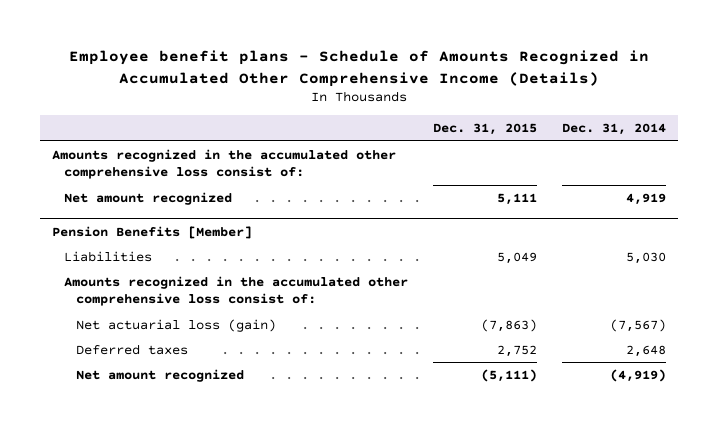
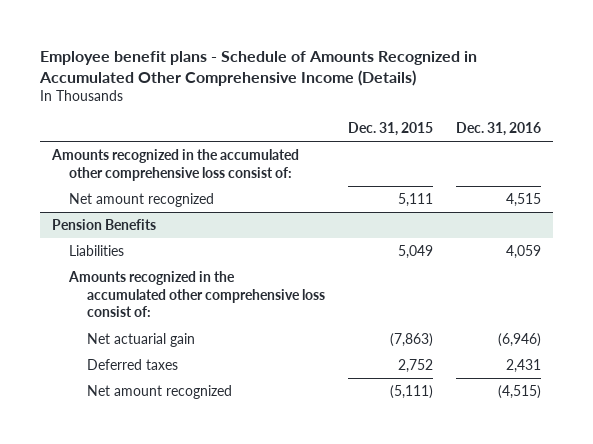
[561,122,666,135] Dec. 31, 2014 -> none
none -> [456,122,542,137] Dec. 31, 2016
[52,225,253,239] Pension Benefits [Member] -> [51,219,156,231] Pension Benefits
[76,318,277,332] Net actuarial loss (gain) -> [86,333,195,348] Net actuarial gain

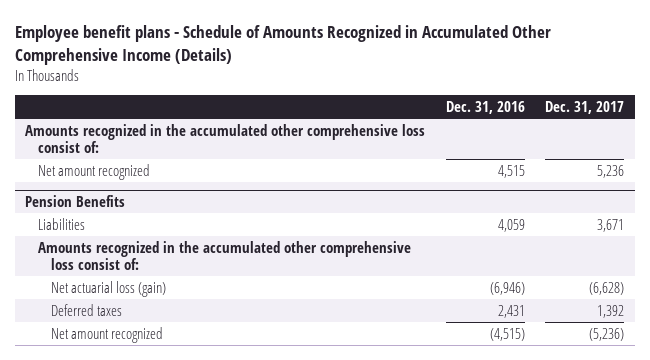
[348,122,434,137] Dec. 31, 2015 -> none
none -> [545,101,625,115] Dec. 31, 2017
[86,333,195,348] Net actuarial gain -> [50,280,166,297] Net actuarial loss (gain)

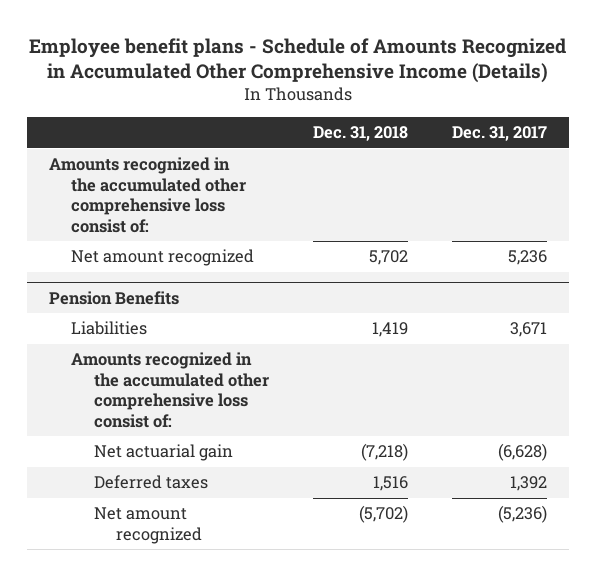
[445,101,525,115] Dec. 31, 2016 -> none
none -> [312,126,408,142] Dec. 31, 2018
[50,280,166,297] Net actuarial loss (gain) -> [93,444,233,462] Net actuarial gain

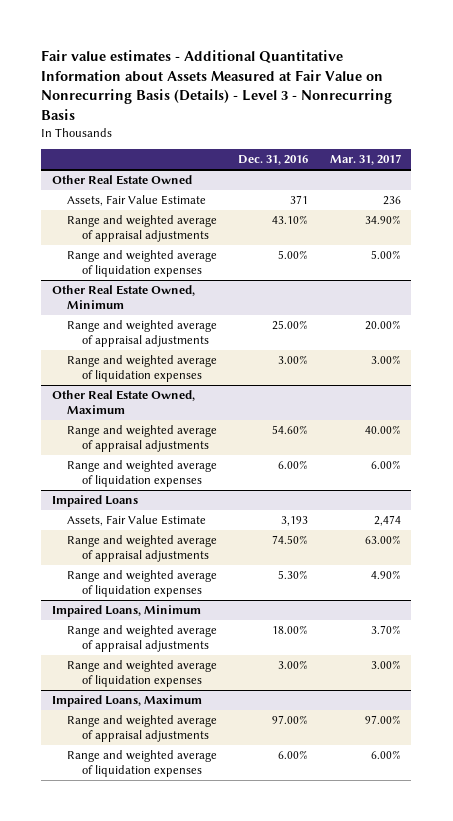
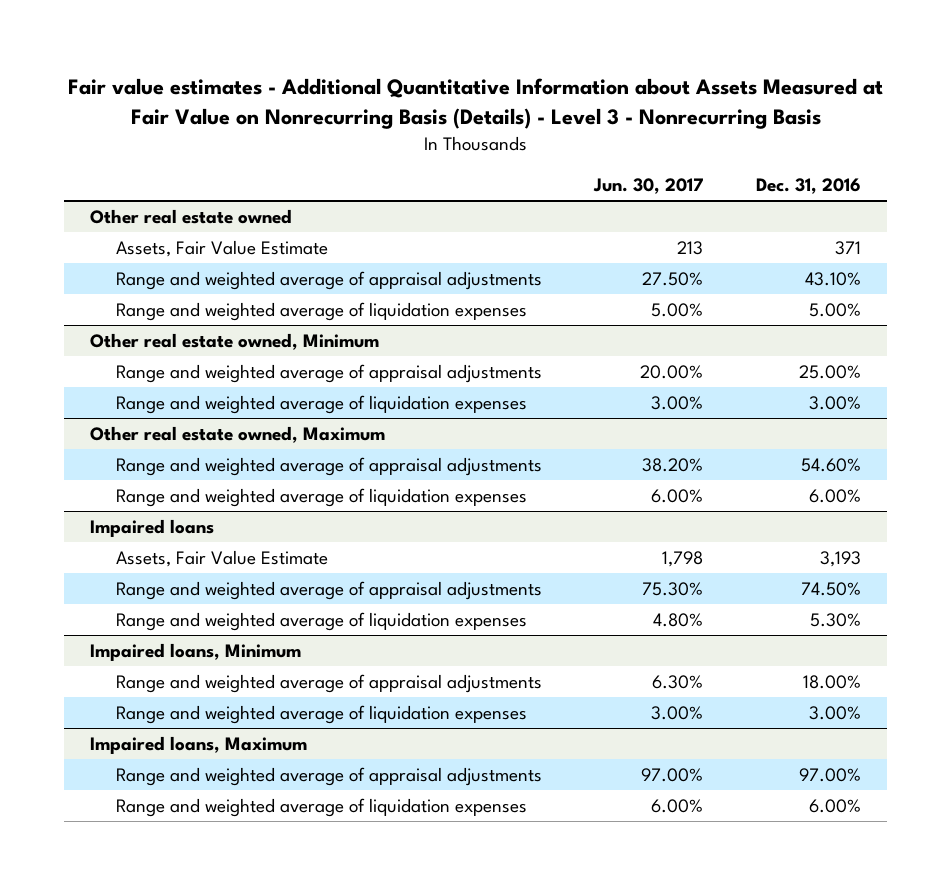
[329,154,401,166] Mar. 31, 2017 -> none
none -> [593,178,704,195] Jun. 30, 2017
[52,175,193,186] Other Real Estate Owned -> [90,208,293,224] Other real estate owned
[52,285,196,309] Other Real Estate Owned, Minimum -> [90,332,380,350] Other real estate owned, Minimum
[52,390,196,414] Other Real Estate Owned, Maximum -> [90,425,386,443] Other real estate owned, Maximum
[52,495,139,508] Impaired Loans -> [90,518,215,537] Impaired loans
[52,605,202,618] Impaired Loans, Minimum -> [90,642,302,661] Impaired loans, Minimum
[52,695,203,708] Impaired Loans, Maximum -> [90,735,308,754] Impaired loans, Maximum

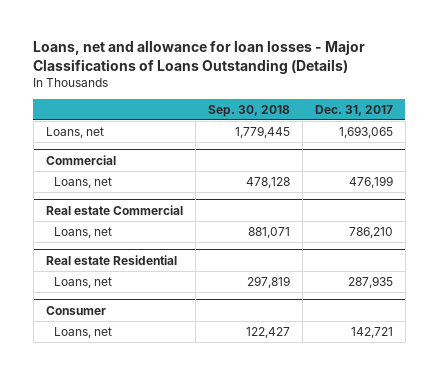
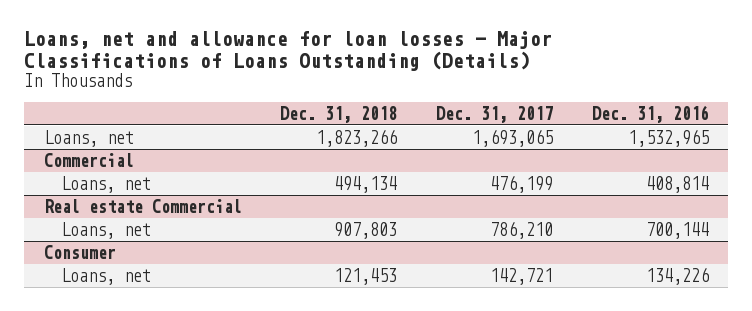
[207,105,290,118] Sep. 30, 2018 -> none
none -> [280,105,398,123] Dec. 31, 2018
none -> [591,104,709,123] Dec. 31, 2016
[45,254,177,265] Real estate Residential -> none
[54,276,113,288] Loans, net -> none

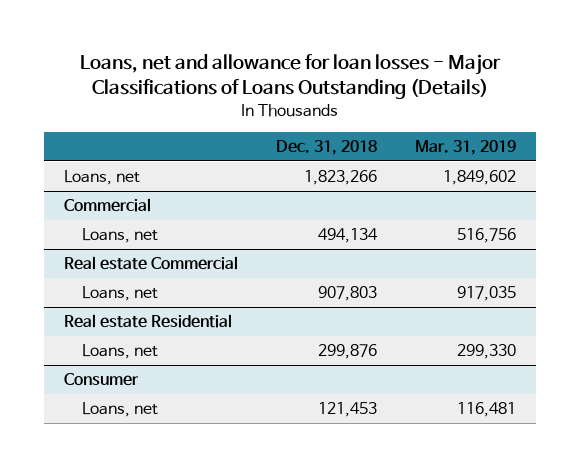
[435,105,553,123] Dec. 31, 2017 -> none
[591,104,709,123] Dec. 31, 2016 -> none
none -> [415,139,517,155] Mar. 31, 2019
none -> [63,314,232,329] Real estate Residential
none -> [82,344,159,360] Loans, net

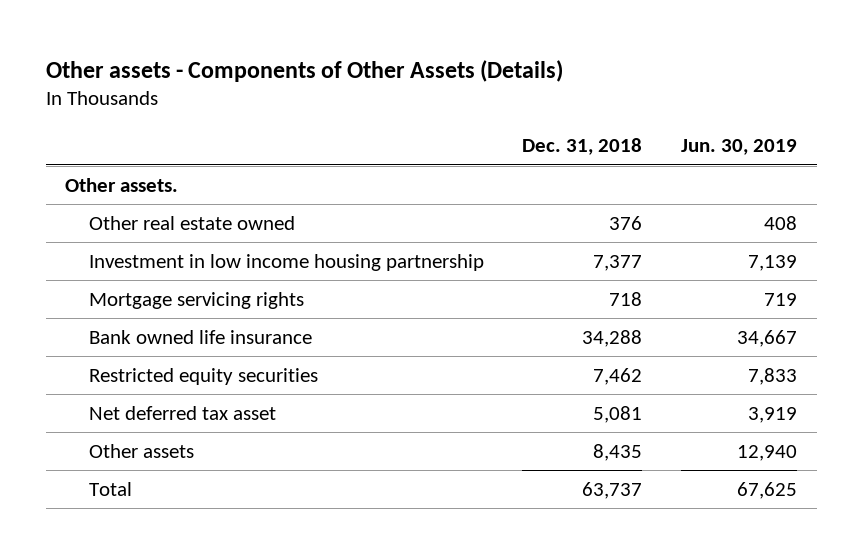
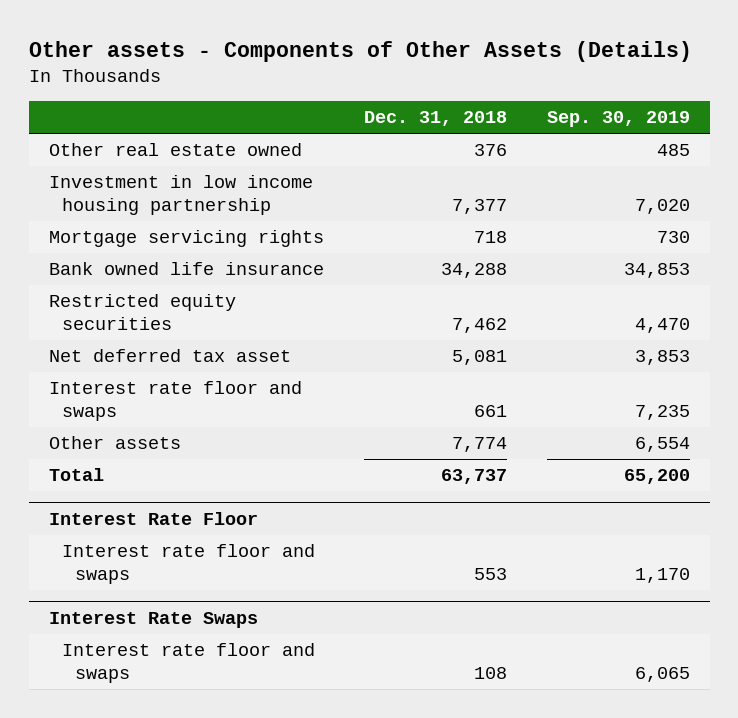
[681,138,798,155] Jun. 30, 2019 -> none
none -> [546,111,690,128] Sep. 30, 2019
[65,177,179,192] Other assets. -> none
none -> [48,381,302,421] Interest rate floor and swaps
[593,443,643,461] 8,435 -> [451,437,507,453] 7,774
none -> [48,511,258,525] Interest Rate Floor
none -> [61,544,315,584] Interest rate floor and swaps
none -> [48,611,258,628] Interest Rate Swaps
none -> [61,643,315,683] Interest rate floor and swaps

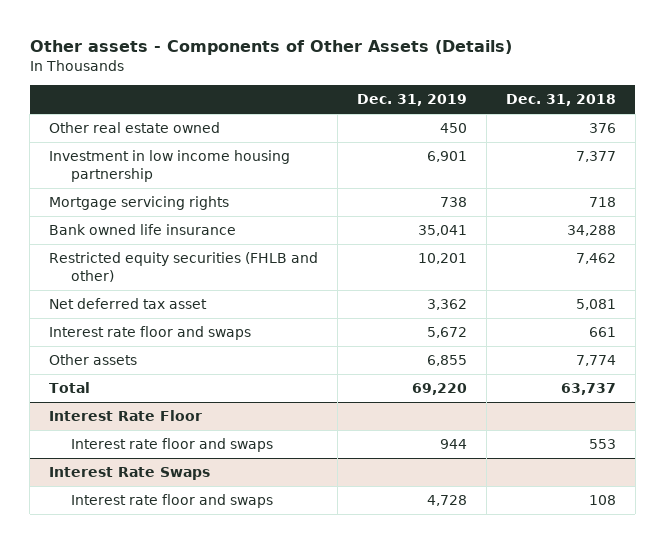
[546,111,690,128] Sep. 30, 2019 -> none
none -> [357,94,468,107] Dec. 31, 2019
[48,294,236,330] Restricted equity securities -> [49,252,319,283] Restricted equity securities (FHLB and other)

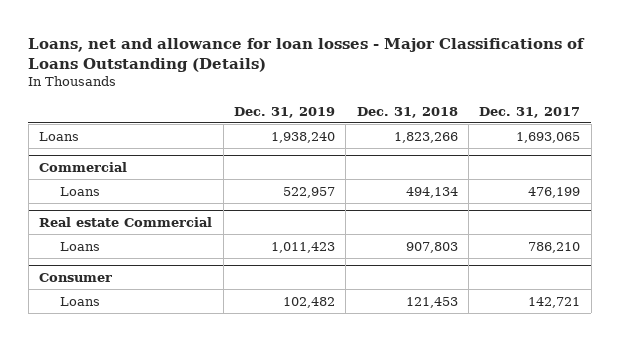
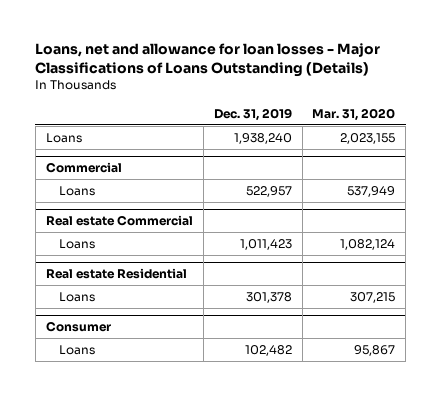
[356,106,458,118] Dec. 31, 2018 -> none
[479,106,581,118] Dec. 31, 2017 -> none
none -> [312,107,396,121] Mar. 31, 2020
none -> [45,267,187,279] Real estate Residential
none -> [59,291,96,302] Loans

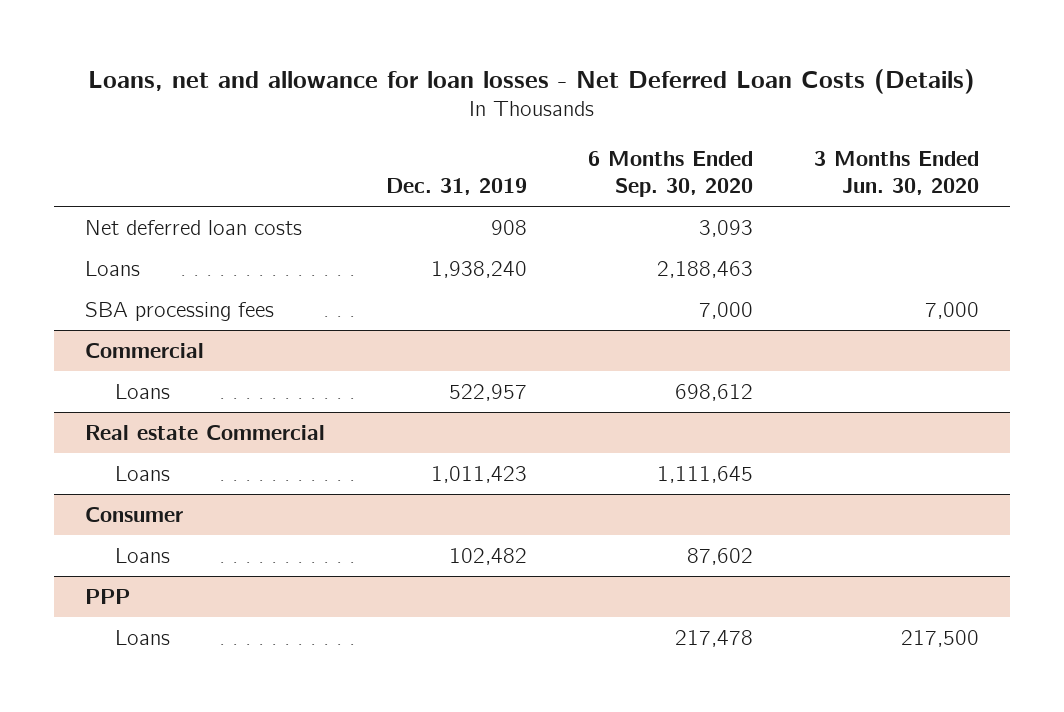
[35,42,381,77] Loans, net and allowance for loan losses - Major Classifications of Loans Outstanding (Details) -> [88,68,976,94] Loans, net and allowance for loan losses - Net Deferred Loan Costs (Details)
[312,107,396,121] Mar. 31, 2020 -> none
none -> [588,150,754,197] 6 Months Ended Sep. 30, 2020
none -> [814,150,980,195] 3 Months Ended Jun. 30, 2020
none -> [84,220,302,236] Net deferred loan costs
none -> [84,302,274,322] SBA processing fees
[45,267,187,279] Real estate Residential -> none
[59,291,96,302] Loans -> none
none -> [84,589,130,605] PPP
none -> [115,630,171,646] Loans

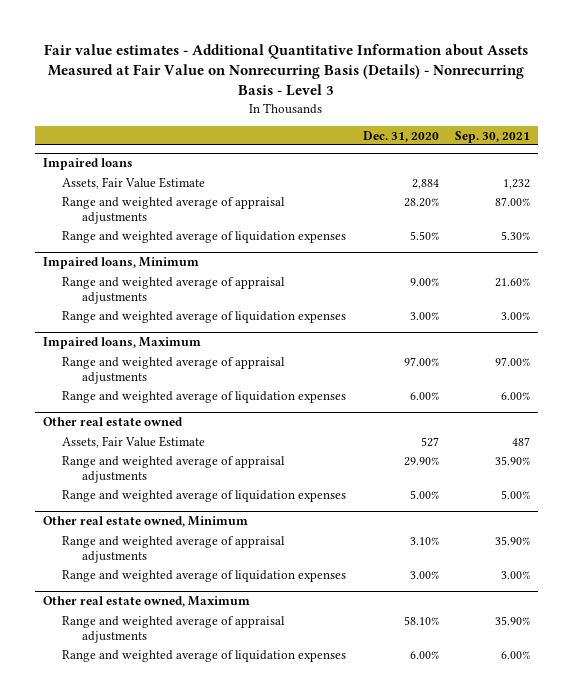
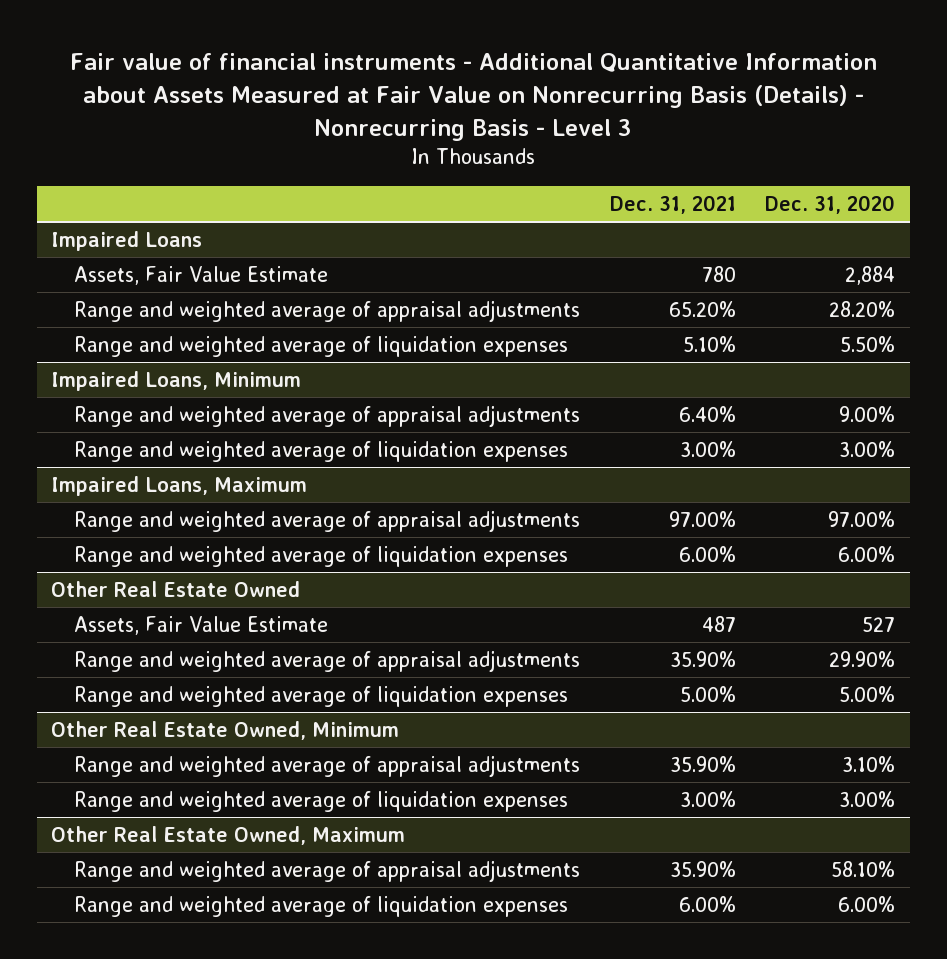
[44,43,529,97] Fair value estimates - Additional Quantitative Information about Assets Measured at Fair Value on Nonrecurring Basis (Details) - Nonrecurring Basis - Level 3 -> [70,52,878,141] Fair value of financial instruments - Additional Quantitative Information about Assets Measured at Fair Value on Nonrecurring Basis (Details) - Nonrecurring Basis - Level 3
[454,130,530,143] Sep. 30, 2021 -> none
none -> [609,194,736,214] Dec. 31, 2021
[42,158,133,171] Impaired loans -> [51,230,203,251] Impaired Loans
[42,257,199,270] Impaired loans, Minimum -> [51,370,302,391] Impaired Loans, Minimum
[42,337,201,350] Impaired loans, Maximum -> [51,475,308,496] Impaired Loans, Maximum
[42,417,183,427] Other real estate owned -> [51,580,301,597] Other Real Estate Owned
[42,516,248,528] Other real estate owned, Minimum -> [51,720,400,740] Other Real Estate Owned, Minimum
[42,596,250,608] Other real estate owned, Maximum -> [51,825,406,845] Other Real Estate Owned, Maximum

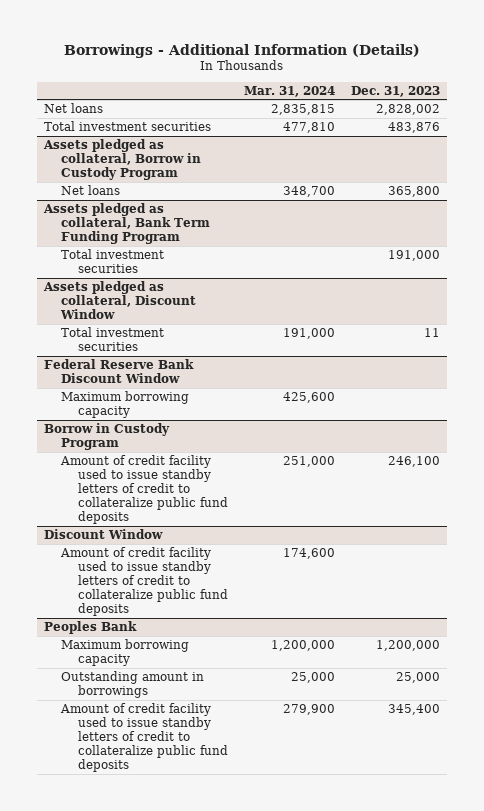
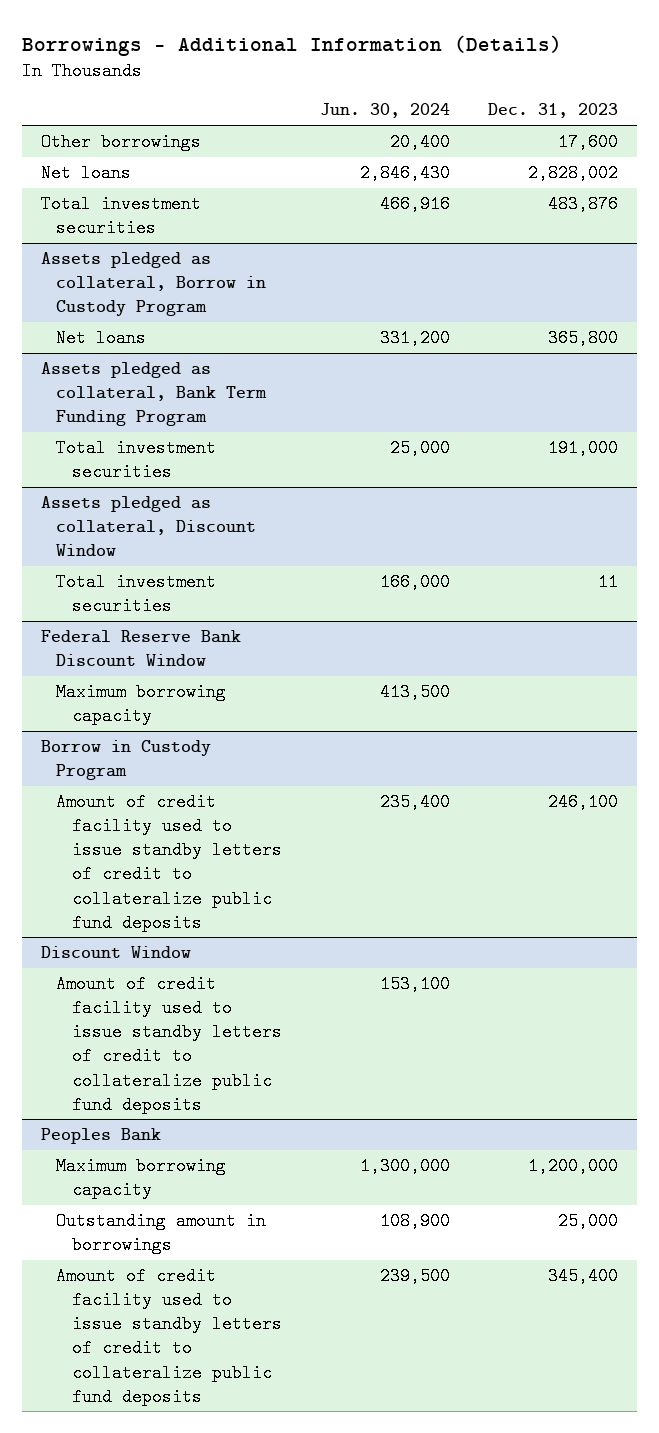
[243,85,335,97] Mar. 31, 2024 -> none
none -> [319,103,450,119] Jun. 30, 2024
none -> [40,133,201,152] Other borrowings

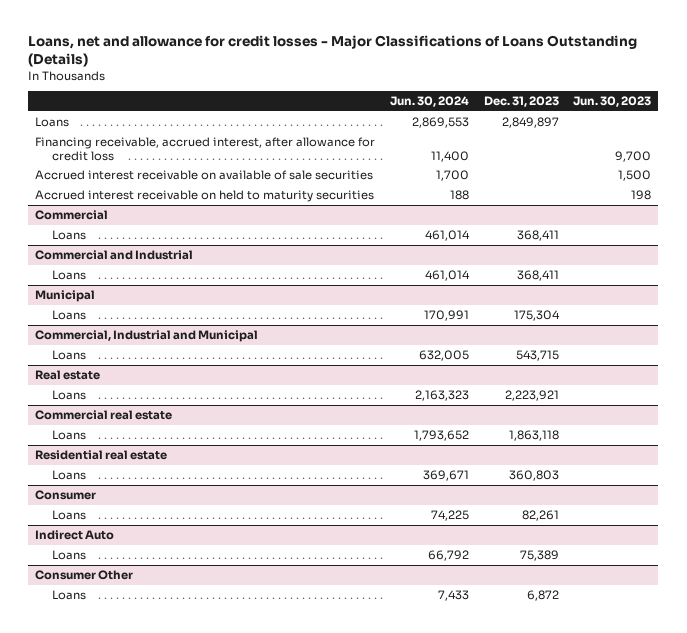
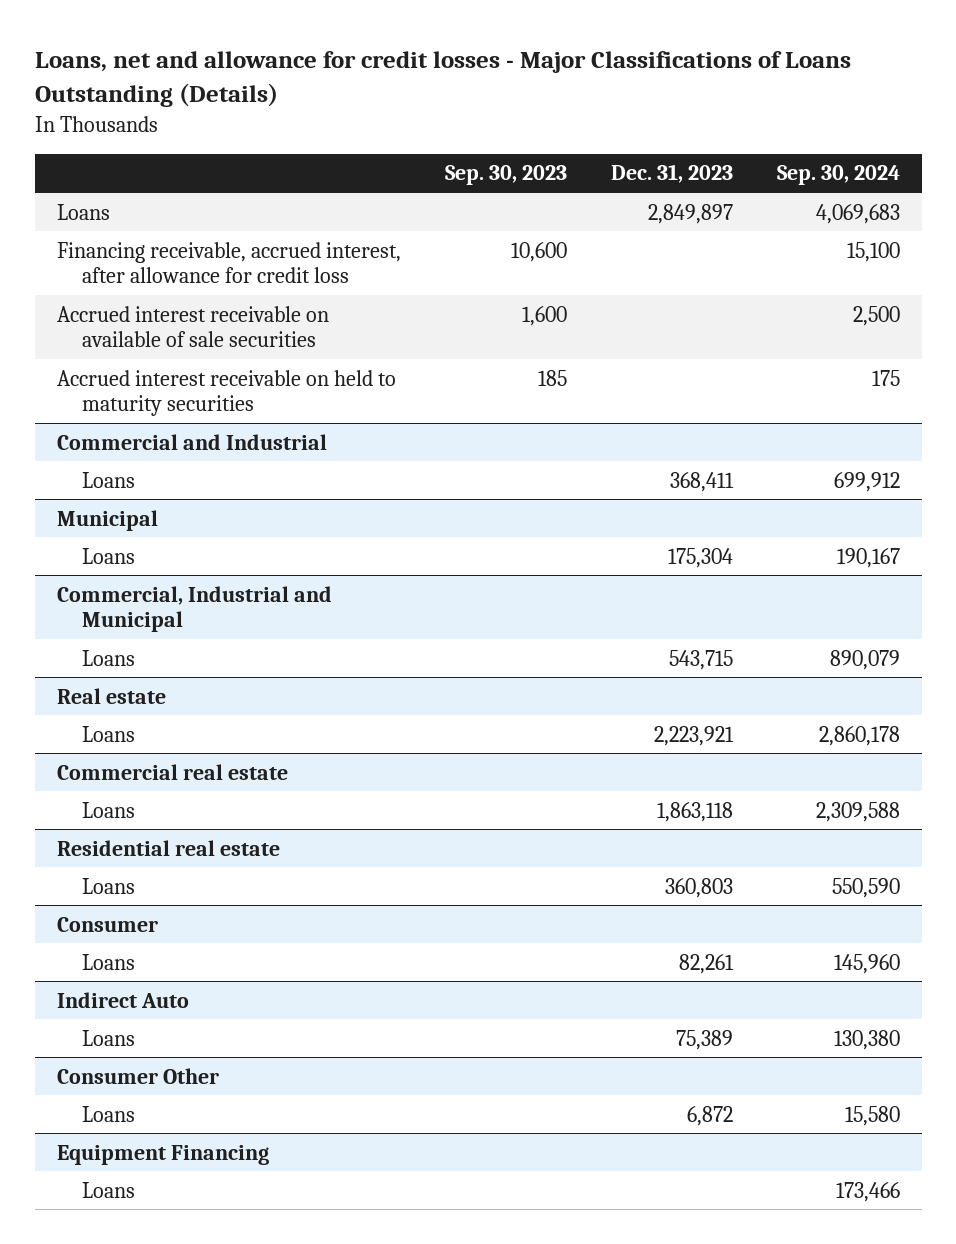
[389,96,469,108] Jun. 30, 2024 -> none
[573,96,652,108] Jun. 30, 2023 -> none
none -> [444,165,567,186] Sep. 30, 2023
none -> [776,165,900,186] Sep. 30, 2024
[35,210,109,221] Commercial -> none
[52,230,87,241] Loans -> none
none -> [56,1144,269,1165] Equipment Financing
none -> [81,1181,135,1198] Loans

